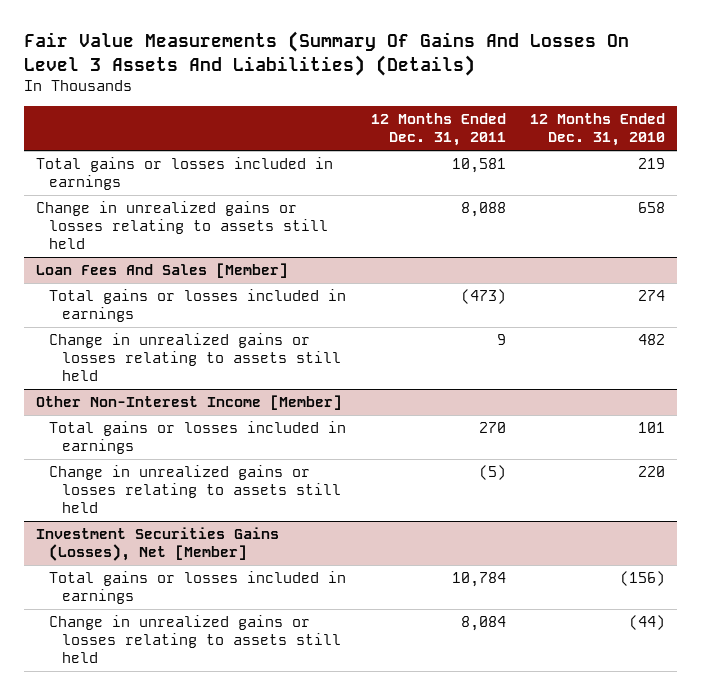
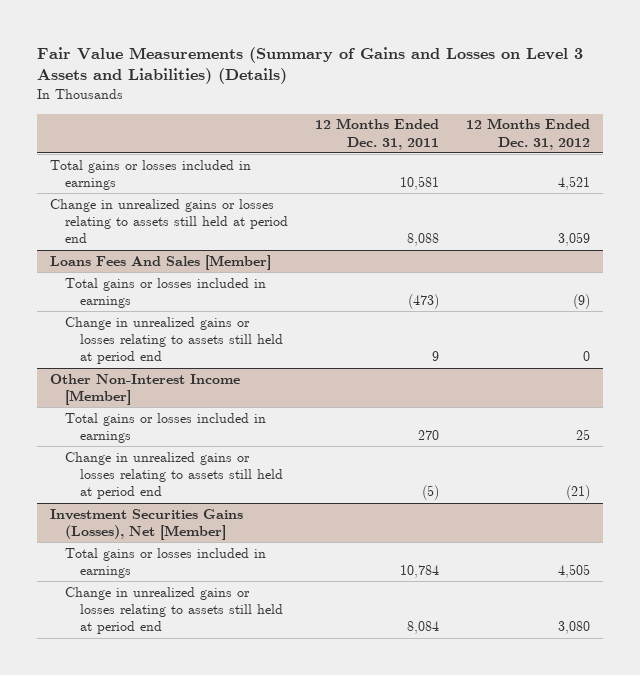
[23,31,629,76] Fair Value Measurements (Summary Of Gains And Losses On Level 3 Assets And Liabilities) (Details) -> [36,46,583,85] Fair Value Measurements (Summary of Gains and Losses on Level 3 Assets and Liabilities) (Details)
[529,113,665,147] 12 Months Ended Dec. 31, 2010 -> none
none -> [466,118,591,150] 12 Months Ended Dec. 31, 2012
[35,201,329,250] Change in unrealized gains or losses relating to assets still held -> [50,198,289,244] Change in unrealized gains or losses relating to assets still held at period end
[35,263,288,279] Loan Fees And Sales [Member] -> [50,254,272,270] Loans Fees And Sales [Member]
[49,333,342,382] Change in unrealized gains or losses relating to assets still held -> [65,316,283,365] Change in unrealized gains or losses relating to assets still held at period end
[49,465,342,514] Change in unrealized gains or losses relating to assets still held -> [65,451,283,500] Change in unrealized gains or losses relating to assets still held at period end
[49,615,342,664] Change in unrealized gains or losses relating to assets still held -> [65,586,283,635] Change in unrealized gains or losses relating to assets still held at period end

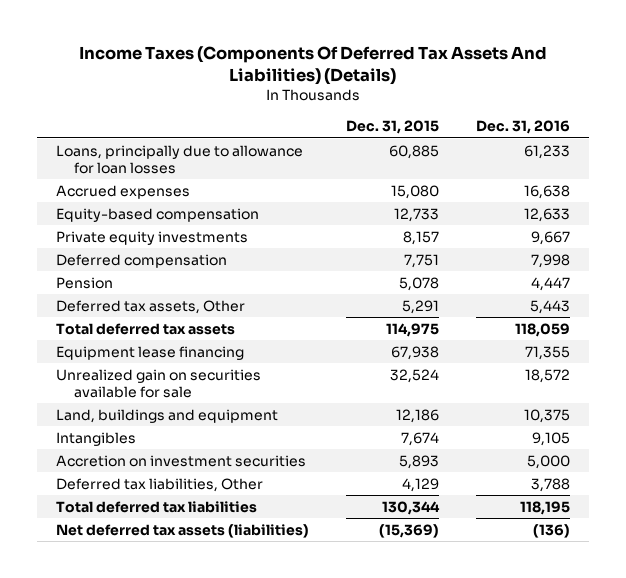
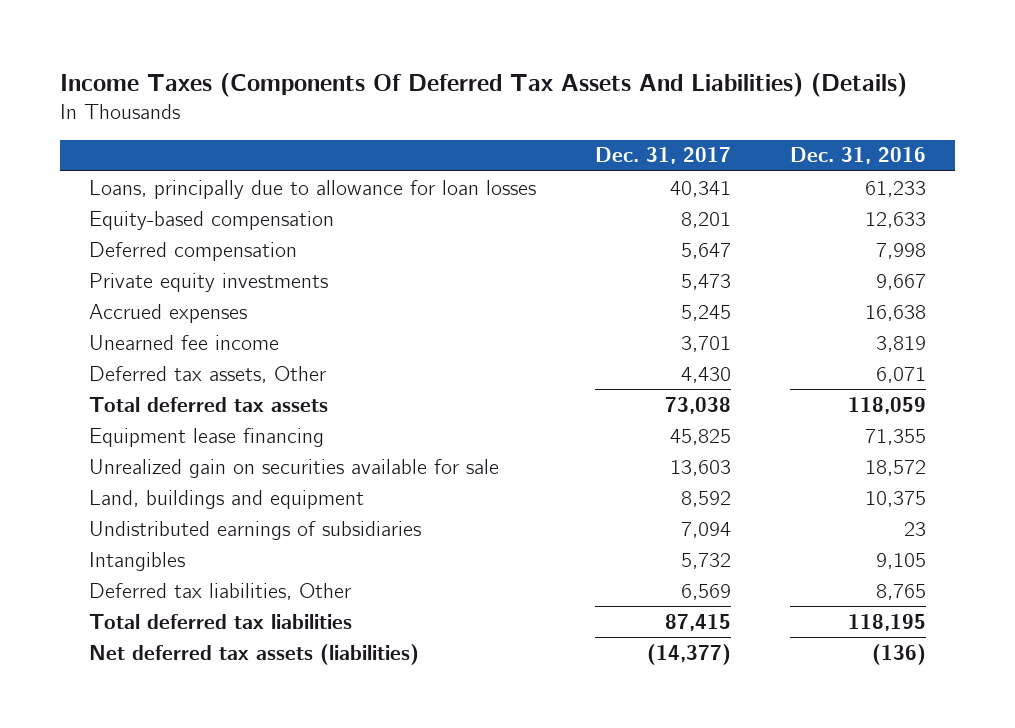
[345,120,439,135] Dec. 31, 2015 -> none
none -> [594,147,731,165] Dec. 31, 2017
[55,276,113,289] Pension -> none
[55,230,248,245] Private equity investments -> [89,272,329,292] Private equity investments
[55,184,190,199] Accrued expenses -> [89,303,248,323] Accrued expenses
none -> [89,334,280,350] Unearned fee income
[530,299,571,314] 5,443 -> [875,366,926,383] 6,071
none -> [89,520,422,540] Undistributed earnings of subsidiaries
[55,454,306,467] Accretion on investment securities -> none
[531,477,571,492] 3,788 -> [875,583,926,600] 8,765

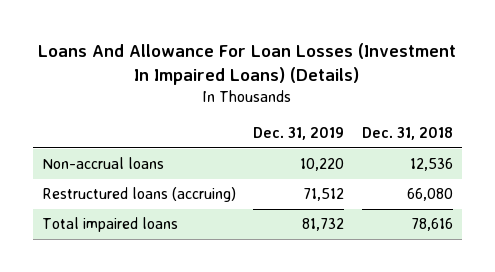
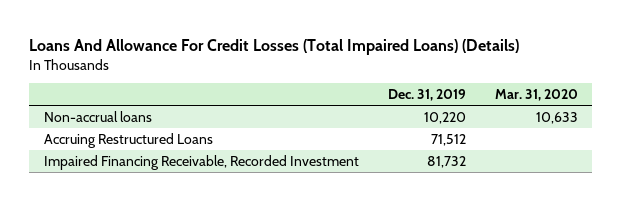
[38,43,457,86] Loans And Allowance For Loan Losses (Investment In Impaired Loans) (Details) -> [29,38,520,55] Loans And Allowance For Credit Losses (Total Impaired Loans) (Details)
[362,126,454,140] Dec. 31, 2018 -> none
none -> [494,89,578,102] Mar. 31, 2020
[41,187,236,203] Restructured loans (accruing) -> [43,132,213,148] Accruing Restructured Loans
[41,217,178,233] Total impaired loans -> [43,154,359,170] Impaired Financing Receivable, Recorded Investment

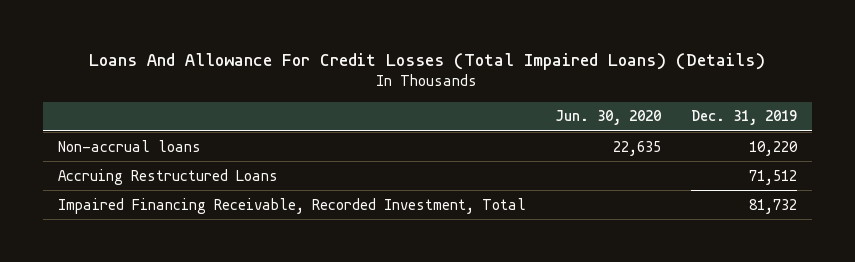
[494,89,578,102] Mar. 31, 2020 -> none
none -> [555,110,662,126] Jun. 30, 2020
[43,154,359,170] Impaired Financing Receivable, Recorded Investment -> [57,197,526,214] Impaired Financing Receivable, Recorded Investment, Total

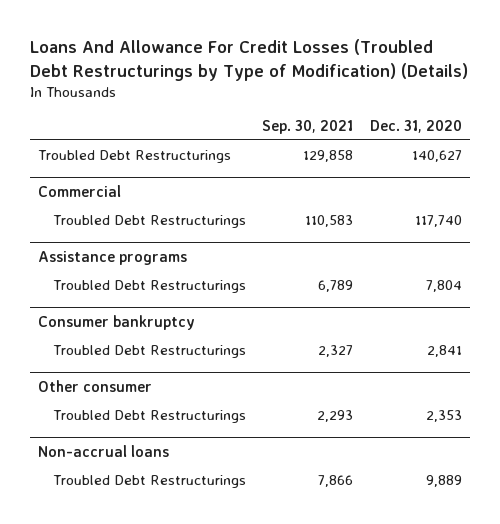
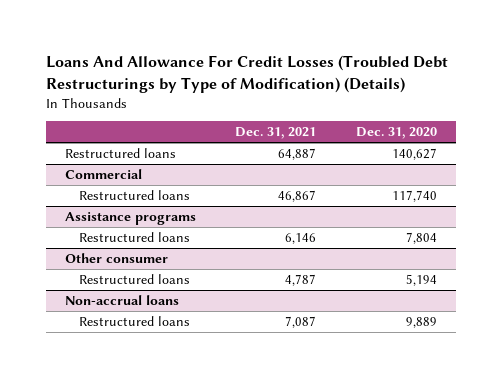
[262,120,354,135] Sep. 30, 2021 -> none
none -> [235,127,317,140] Dec. 31, 2021
[38,150,232,164] Troubled Debt Restructurings -> [65,147,177,158] Restructured loans
[52,215,246,229] Troubled Debt Restructurings -> [79,189,191,200] Restructured loans
[38,314,196,330] Consumer bankruptcy -> none
[52,345,246,359] Troubled Debt Restructurings -> none
[52,280,246,294] Troubled Debt Restructurings -> [79,231,191,242] Restructured loans
[52,410,246,424] Troubled Debt Restructurings -> none
none -> [79,273,191,284] Restructured loans
[52,475,246,489] Troubled Debt Restructurings -> [79,315,191,326] Restructured loans

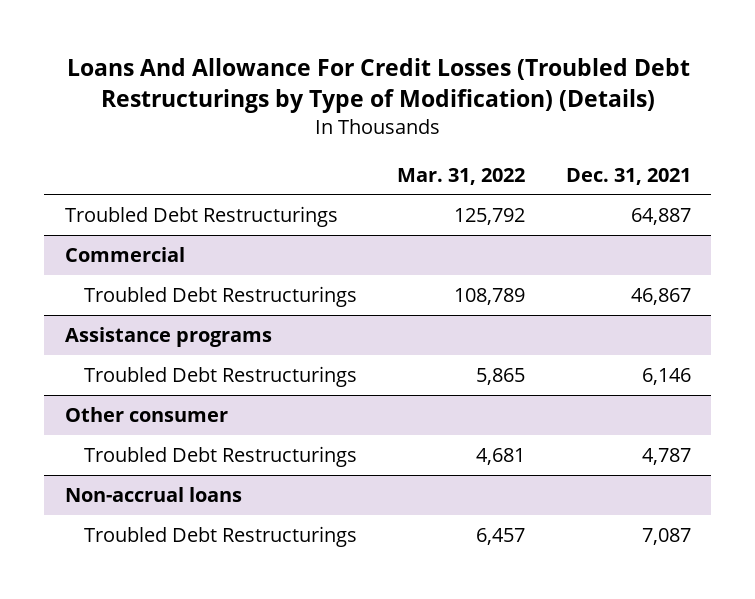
[355,127,437,140] Dec. 31, 2020 -> none
none -> [397,167,526,185] Mar. 31, 2022
[65,147,177,158] Restructured loans -> [64,206,338,228] Troubled Debt Restructurings
[79,189,191,200] Restructured loans -> [83,286,357,308] Troubled Debt Restructurings
[79,231,191,242] Restructured loans -> [83,366,357,388] Troubled Debt Restructurings
[79,273,191,284] Restructured loans -> [83,446,357,468] Troubled Debt Restructurings
[79,315,191,326] Restructured loans -> [83,526,357,548] Troubled Debt Restructurings

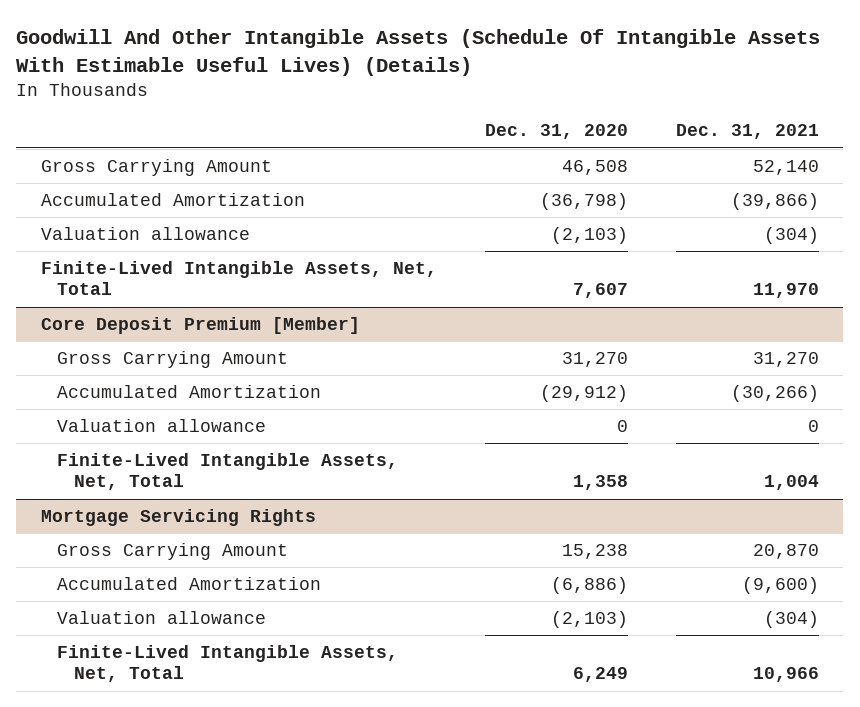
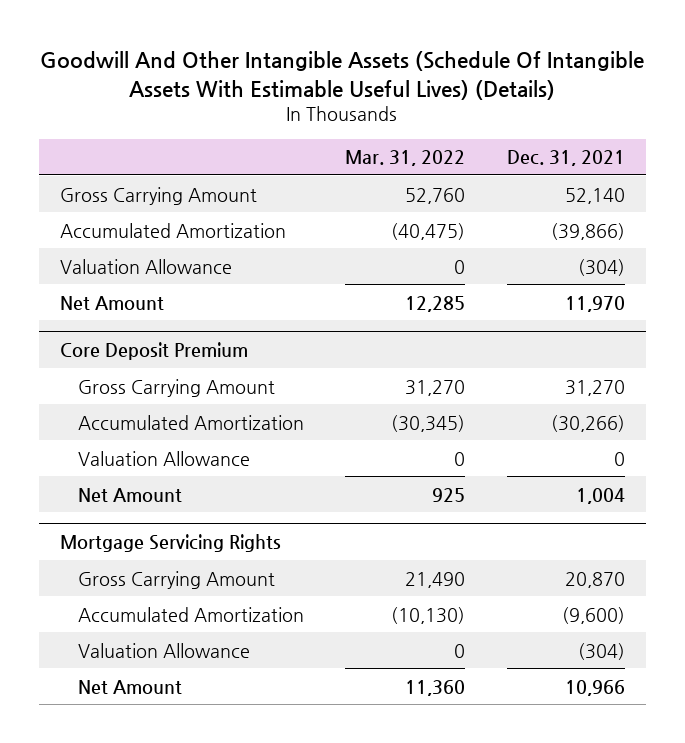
[484,124,628,140] Dec. 31, 2020 -> none
none -> [345,150,466,167] Mar. 31, 2022
[40,227,250,241] Valuation allowance -> [59,258,232,274] Valuation Allowance
[40,261,437,296] Finite-Lived Intangible Assets, Net, Total -> [59,295,164,310] Net Amount
[40,317,360,335] Core Deposit Premium [Member] -> [59,342,248,361] Core Deposit Premium
[57,419,267,433] Valuation allowance -> [77,450,250,466] Valuation Allowance
[57,453,399,491] Finite-Lived Intangible Assets, Net, Total -> [77,487,182,502] Net Amount
[57,611,267,625] Valuation allowance -> [77,642,250,658] Valuation Allowance
[57,645,399,683] Finite-Lived Intangible Assets, Net, Total -> [77,679,182,694] Net Amount

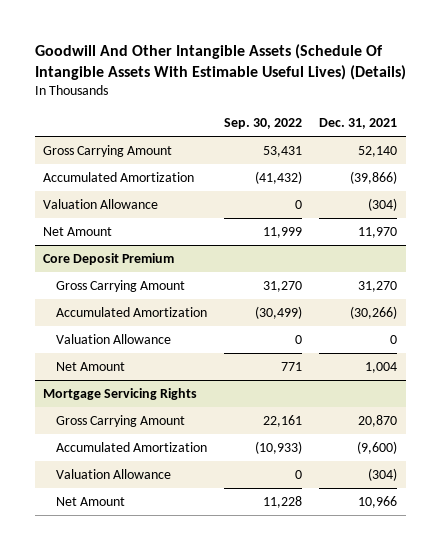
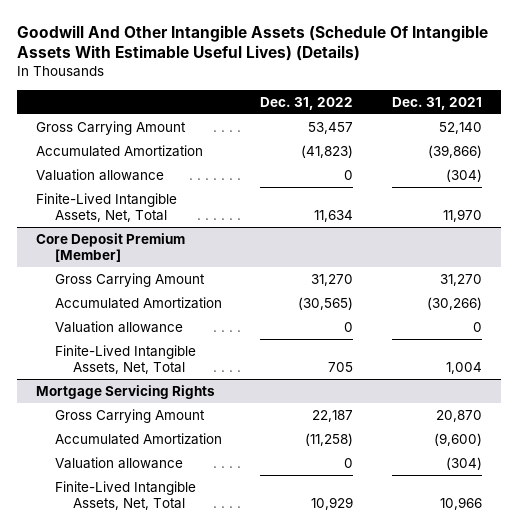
[223,117,302,129] Sep. 30, 2022 -> none
none -> [260,96,354,110] Dec. 31, 2022
[43,199,159,210] Valuation Allowance -> [36,168,165,181] Valuation allowance
[43,227,113,237] Net Amount -> [36,192,178,223] Finite-Lived Intangible Assets, Net, Total
[43,253,175,266] Core Deposit Premium -> [36,232,186,263] Core Deposit Premium [Member]
[55,334,171,345] Valuation Allowance -> [54,320,183,333] Valuation allowance
[55,362,125,372] Net Amount -> [54,344,196,375] Finite-Lived Intangible Assets, Net, Total
[55,469,171,480] Valuation Allowance -> [54,456,183,469] Valuation allowance
[55,497,125,507] Net Amount -> [54,480,196,511] Finite-Lived Intangible Assets, Net, Total

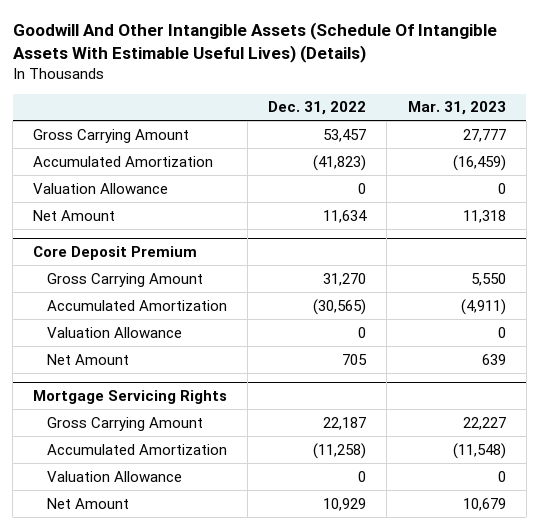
[391,96,482,110] Dec. 31, 2021 -> none
none -> [407,101,506,116] Mar. 31, 2023
[36,168,165,181] Valuation allowance -> [33,182,169,194] Valuation Allowance
[36,192,178,223] Finite-Lived Intangible Assets, Net, Total -> [33,209,116,221] Net Amount
[36,232,186,263] Core Deposit Premium [Member] -> [33,245,198,260] Core Deposit Premium
[54,320,183,333] Valuation allowance -> [47,326,183,338] Valuation Allowance
[54,344,196,375] Finite-Lived Intangible Assets, Net, Total -> [47,353,130,365] Net Amount
[54,456,183,469] Valuation allowance -> [47,470,183,482] Valuation Allowance
[54,480,196,511] Finite-Lived Intangible Assets, Net, Total -> [47,497,130,509] Net Amount

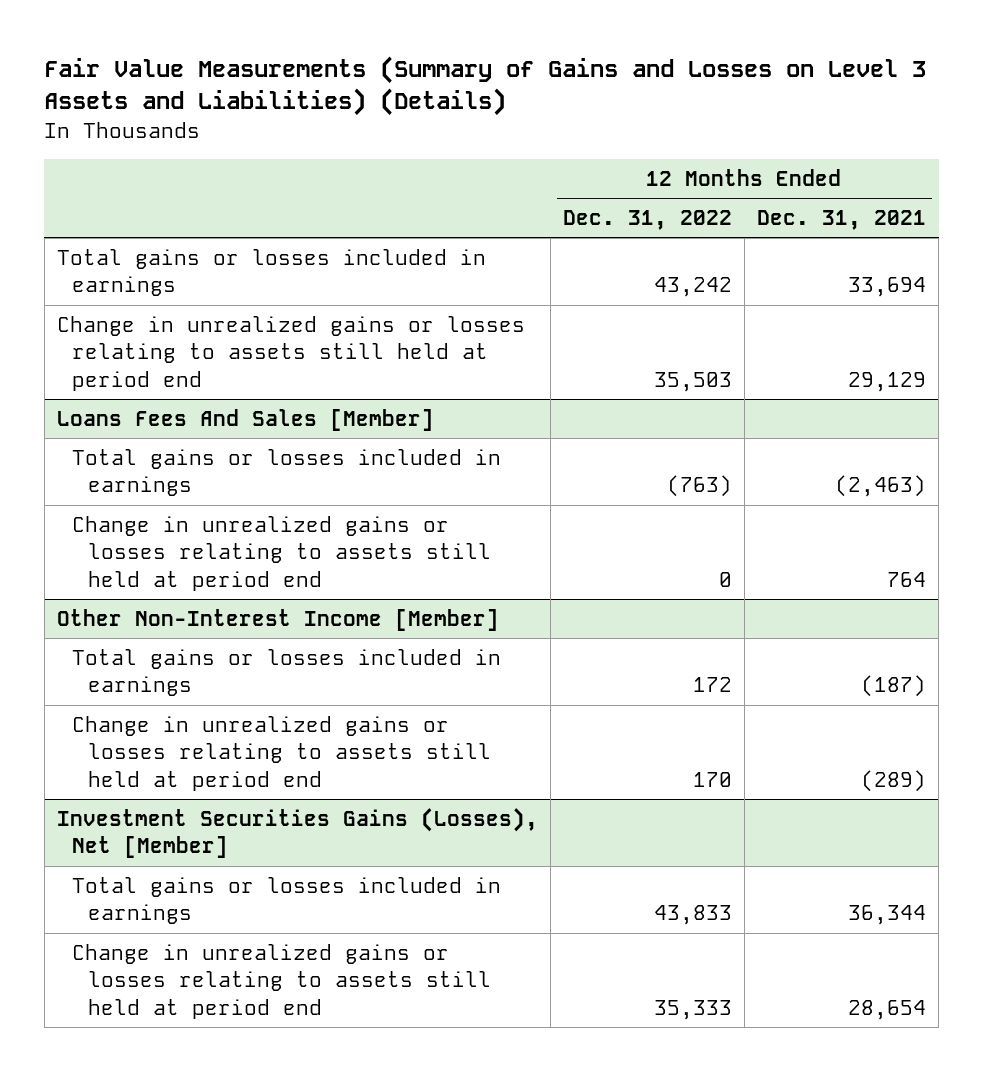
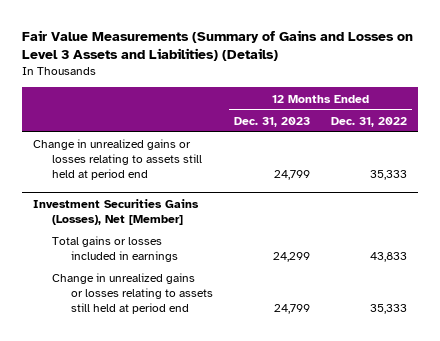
[756,210,926,231] Dec. 31, 2021 -> none
none -> [233,116,310,127] Dec. 31, 2023
[56,248,486,297] Total gains or losses included in earnings -> none
[56,408,434,431] Loans Fees And Sales [Member] -> none
[72,448,502,497] Total gains or losses included in earnings -> none
[72,515,491,591] Change in unrealized gains or losses relating to assets still held at period end -> none
[56,608,499,631] Other Non-Interest Income [Member] -> none
[72,648,502,697] Total gains or losses included in earnings -> none
[72,715,491,791] Change in unrealized gains or losses relating to assets still held at period end -> none
[653,371,732,392] 35,503 -> [370,170,408,181] 35,333

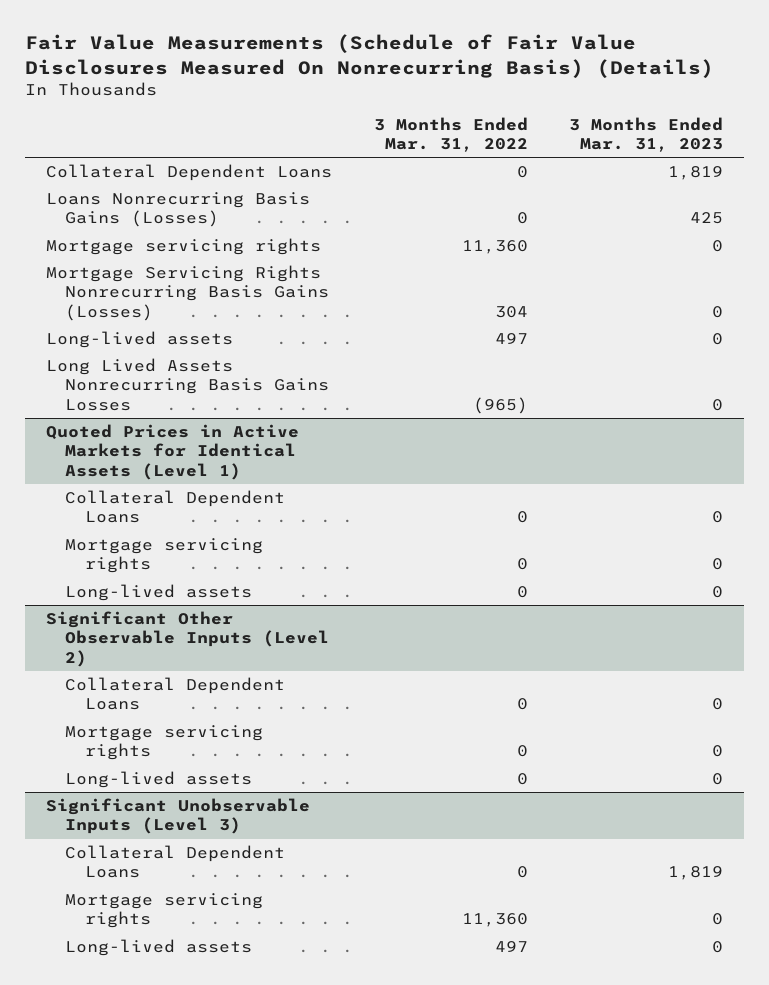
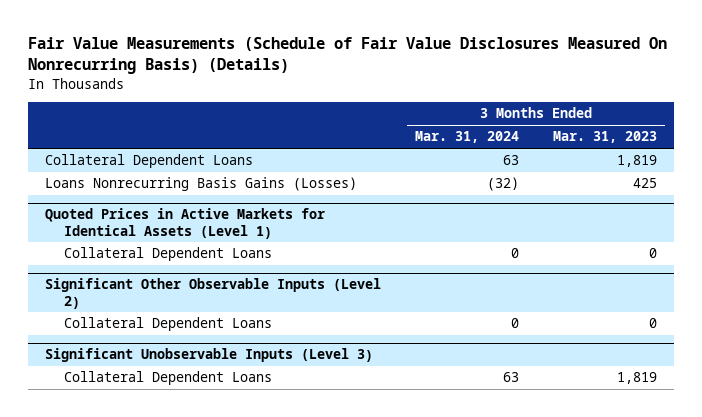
[373,116,528,152] 3 Months Ended Mar. 31, 2022 -> none
none -> [415,131,520,144] Mar. 31, 2024
[45,238,321,256] Mortgage servicing rights -> none
[45,265,330,321] Mortgage Servicing Rights Nonrecurring Basis Gains (Losses) -> none
[45,331,233,349] Long-lived assets -> none
[45,358,330,411] Long Lived Assets Nonrecurring Basis Gains Losses -> none
[65,538,264,574] Mortgage servicing rights -> none
[65,584,253,602] Long-lived assets -> none
[65,725,264,761] Mortgage servicing rights -> none
[65,771,253,789] Long-lived assets -> none
[65,893,264,929] Mortgage servicing rights -> none
[65,939,253,957] Long-lived assets -> none

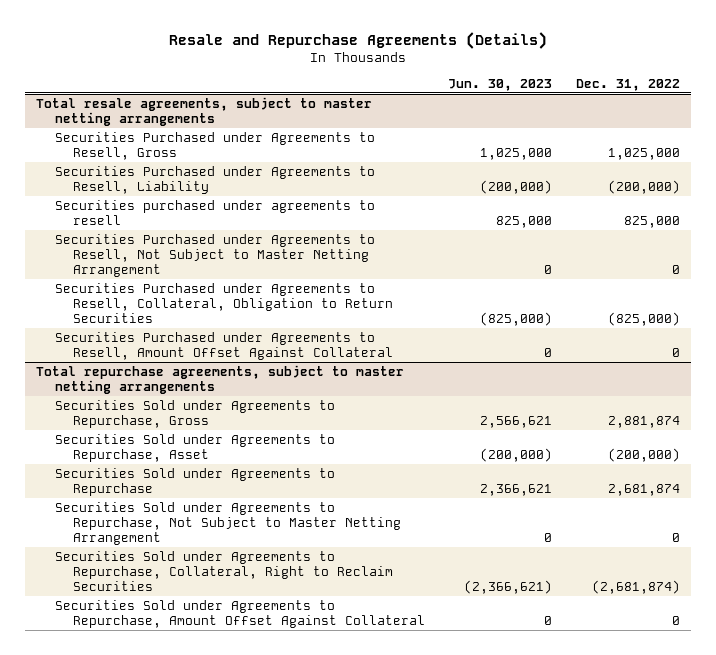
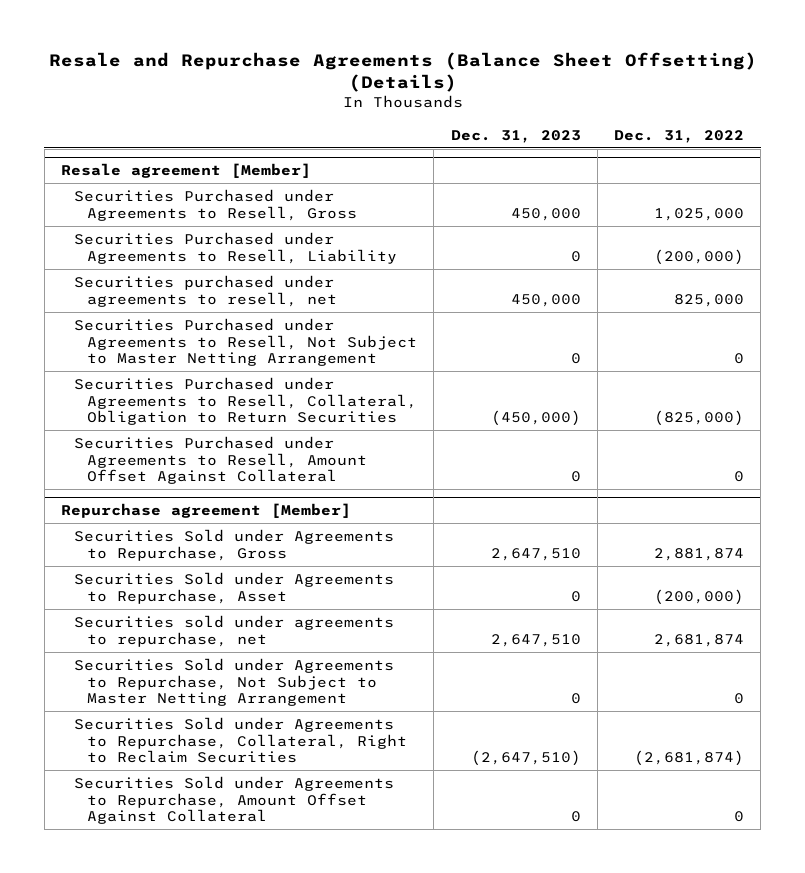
[169,31,548,49] Resale and Repurchase Agreements (Details) -> [48,52,757,93] Resale and Repurchase Agreements (Balance Sheet Offsetting) (Details)
[448,79,553,92] Jun. 30, 2023 -> none
none -> [450,129,581,143] Dec. 31, 2023
[36,96,373,126] Total resale agreements, subject to master netting arrangements -> [60,163,311,179] Resale agreement [Member]
[54,199,375,225] Securities purchased under agreements to resell -> [73,274,338,307] Securities purchased under agreements to resell, net
[36,364,405,394] Total repurchase agreements, subject to master netting arrangements -> [60,503,351,519] Repurchase agreement [Member]
[54,467,335,496] Securities Sold under Agreements to Repurchase -> [73,614,394,647] Securities sold under agreements to repurchase, net

